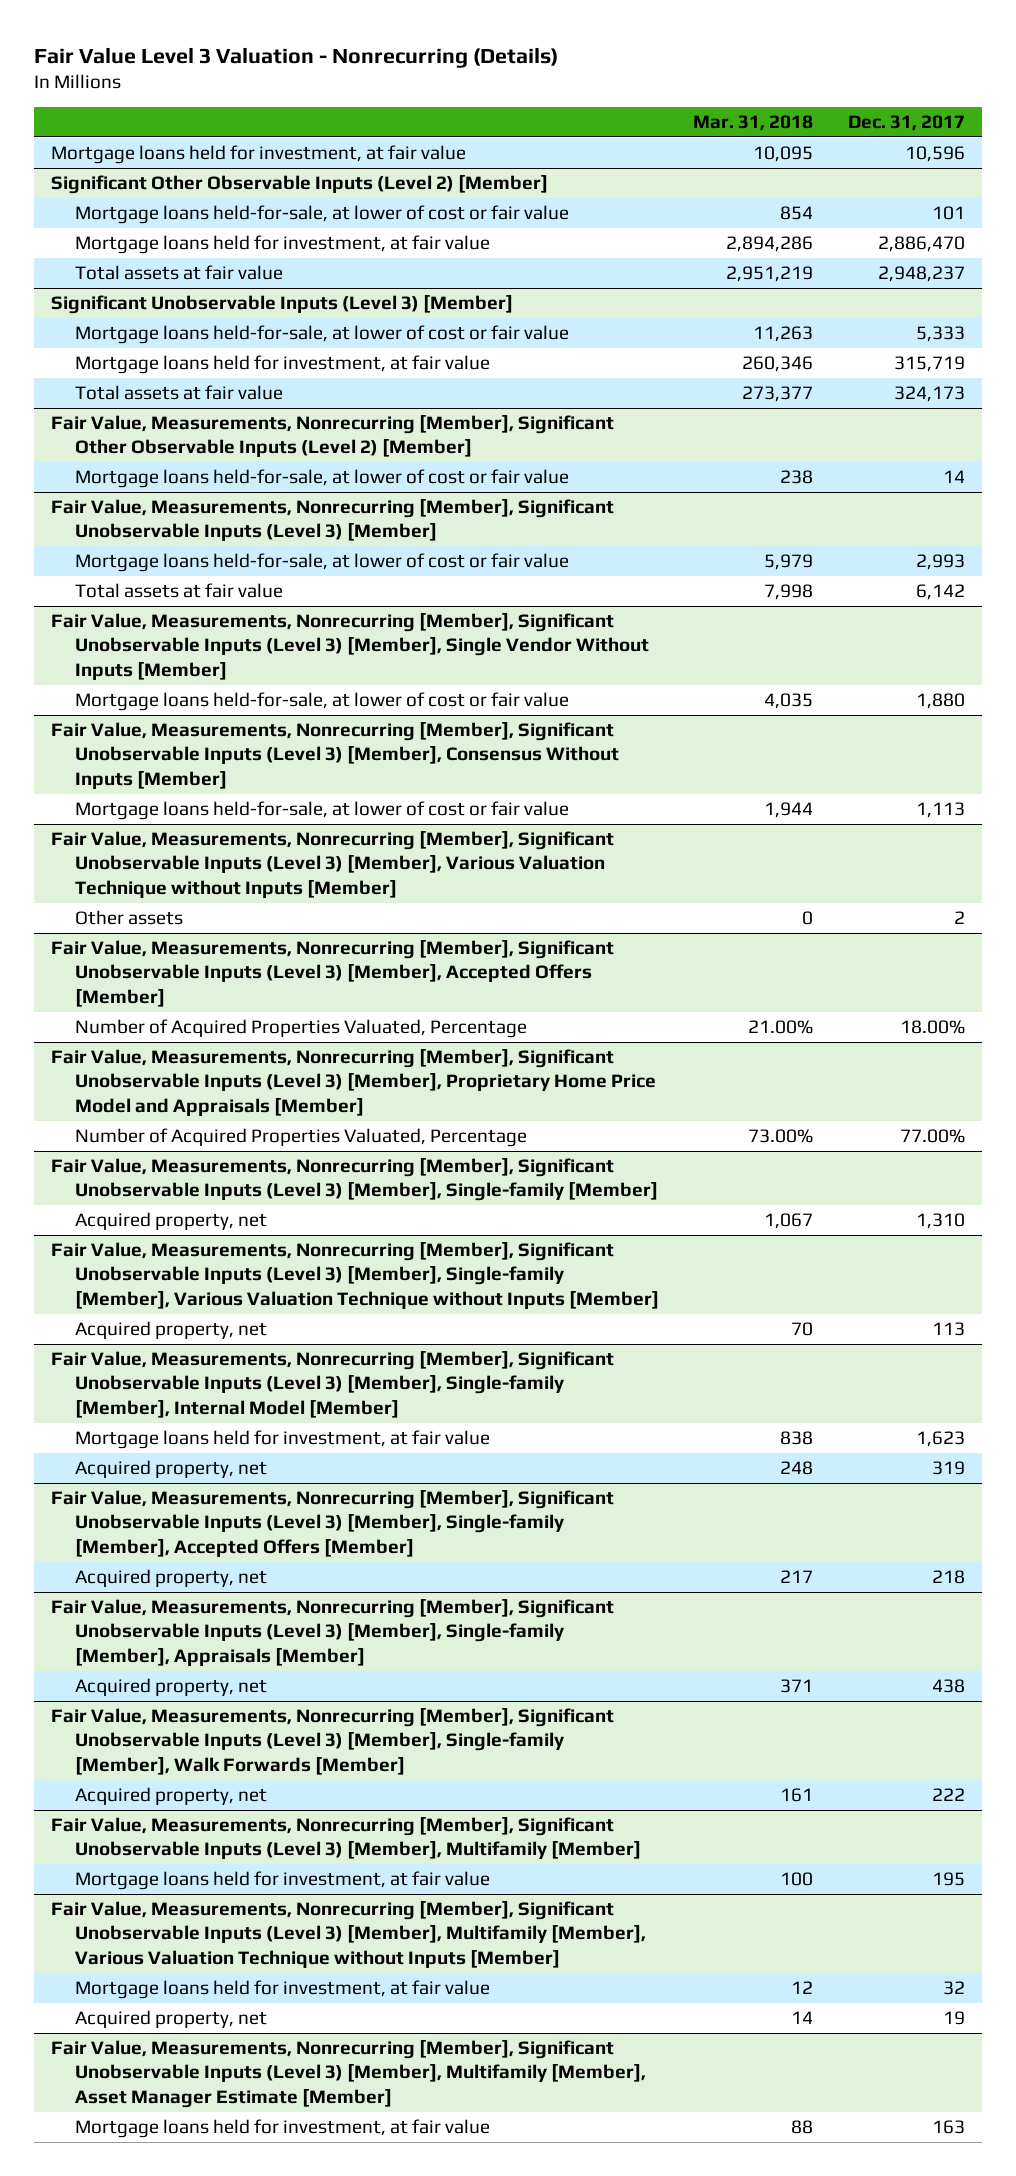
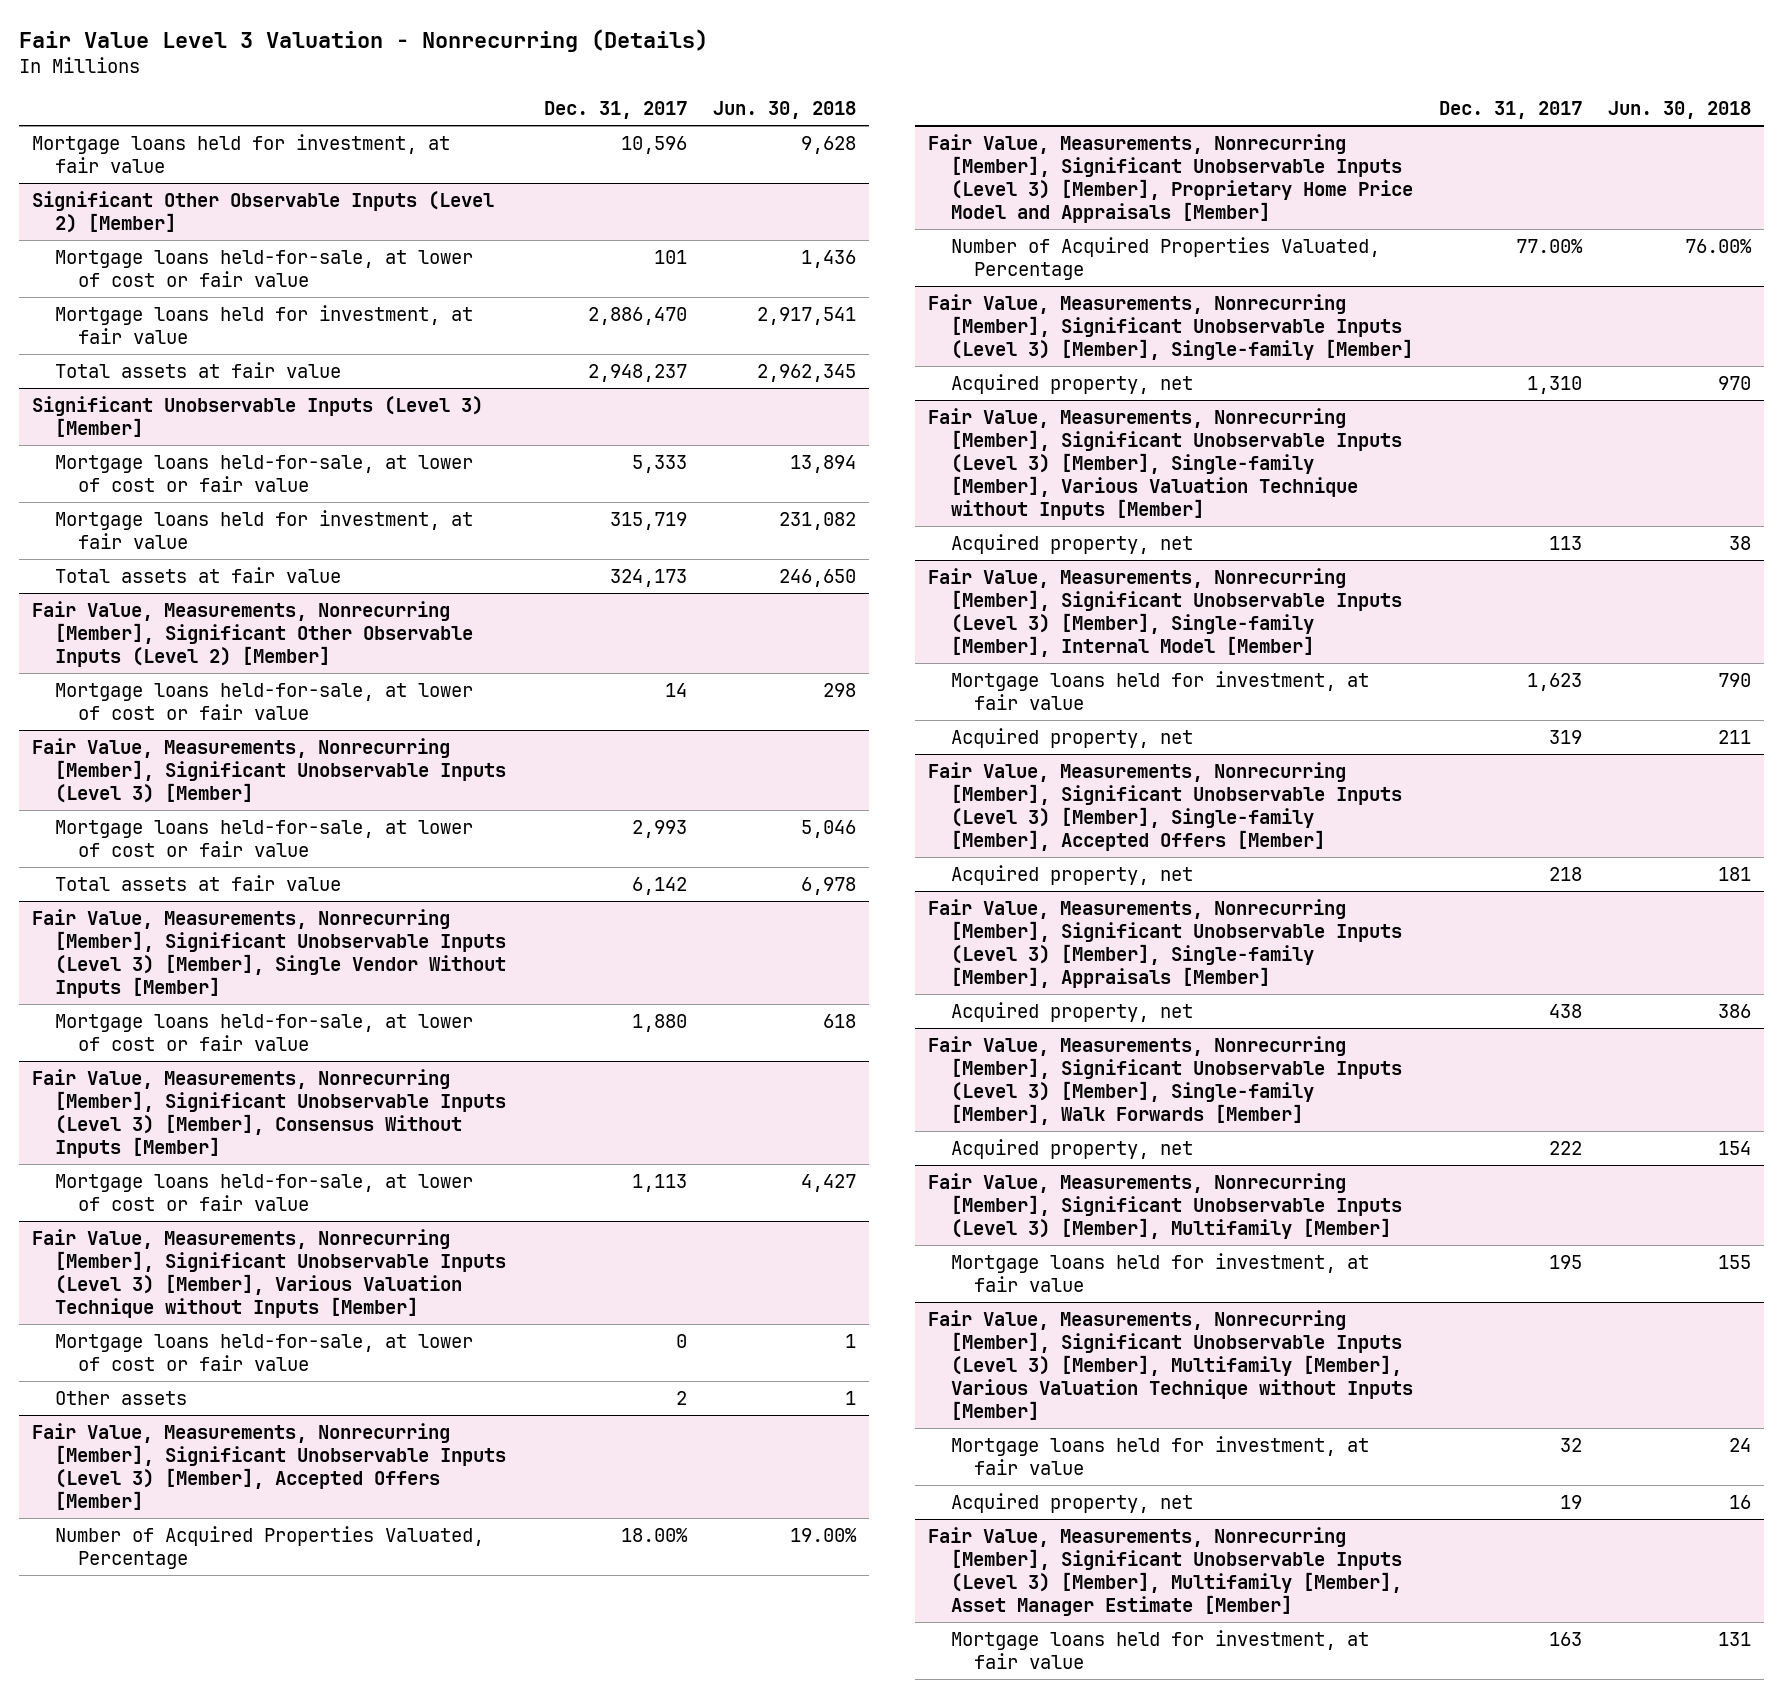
[693,115,814,132] Mar. 31, 2018 -> none
none -> [712,101,856,120] Jun. 30, 2018
none -> [55,1333,474,1371] Mortgage loans held-for-sale, at lower of cost or fair value

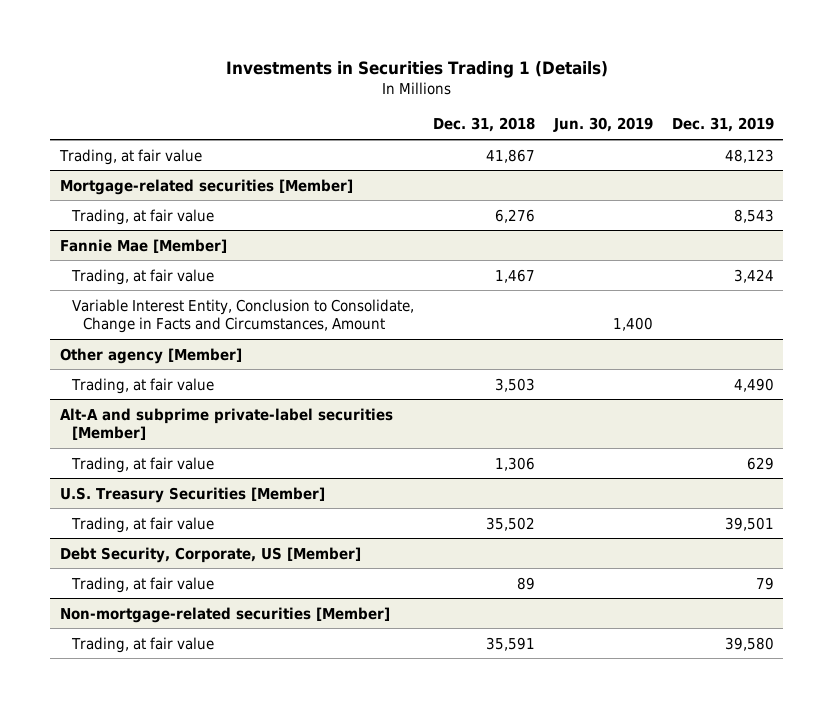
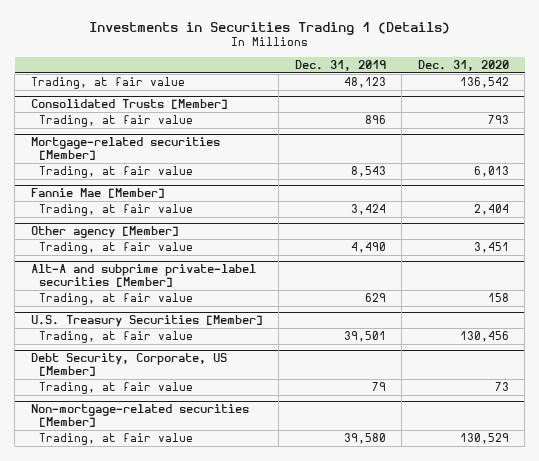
[432,117,535,133] Dec. 31, 2018 -> none
[552,117,653,133] Jun. 30, 2019 -> none
none -> [417,60,509,72] Dec. 31, 2020
none -> [30,99,228,110] Consolidated Trusts [Member]
none -> [39,115,194,128] Trading, at fair value
[71,298,414,334] Variable Interest Entity, Conclusion to Consolidate, Change in Facts and Circumstances, Amount -> none

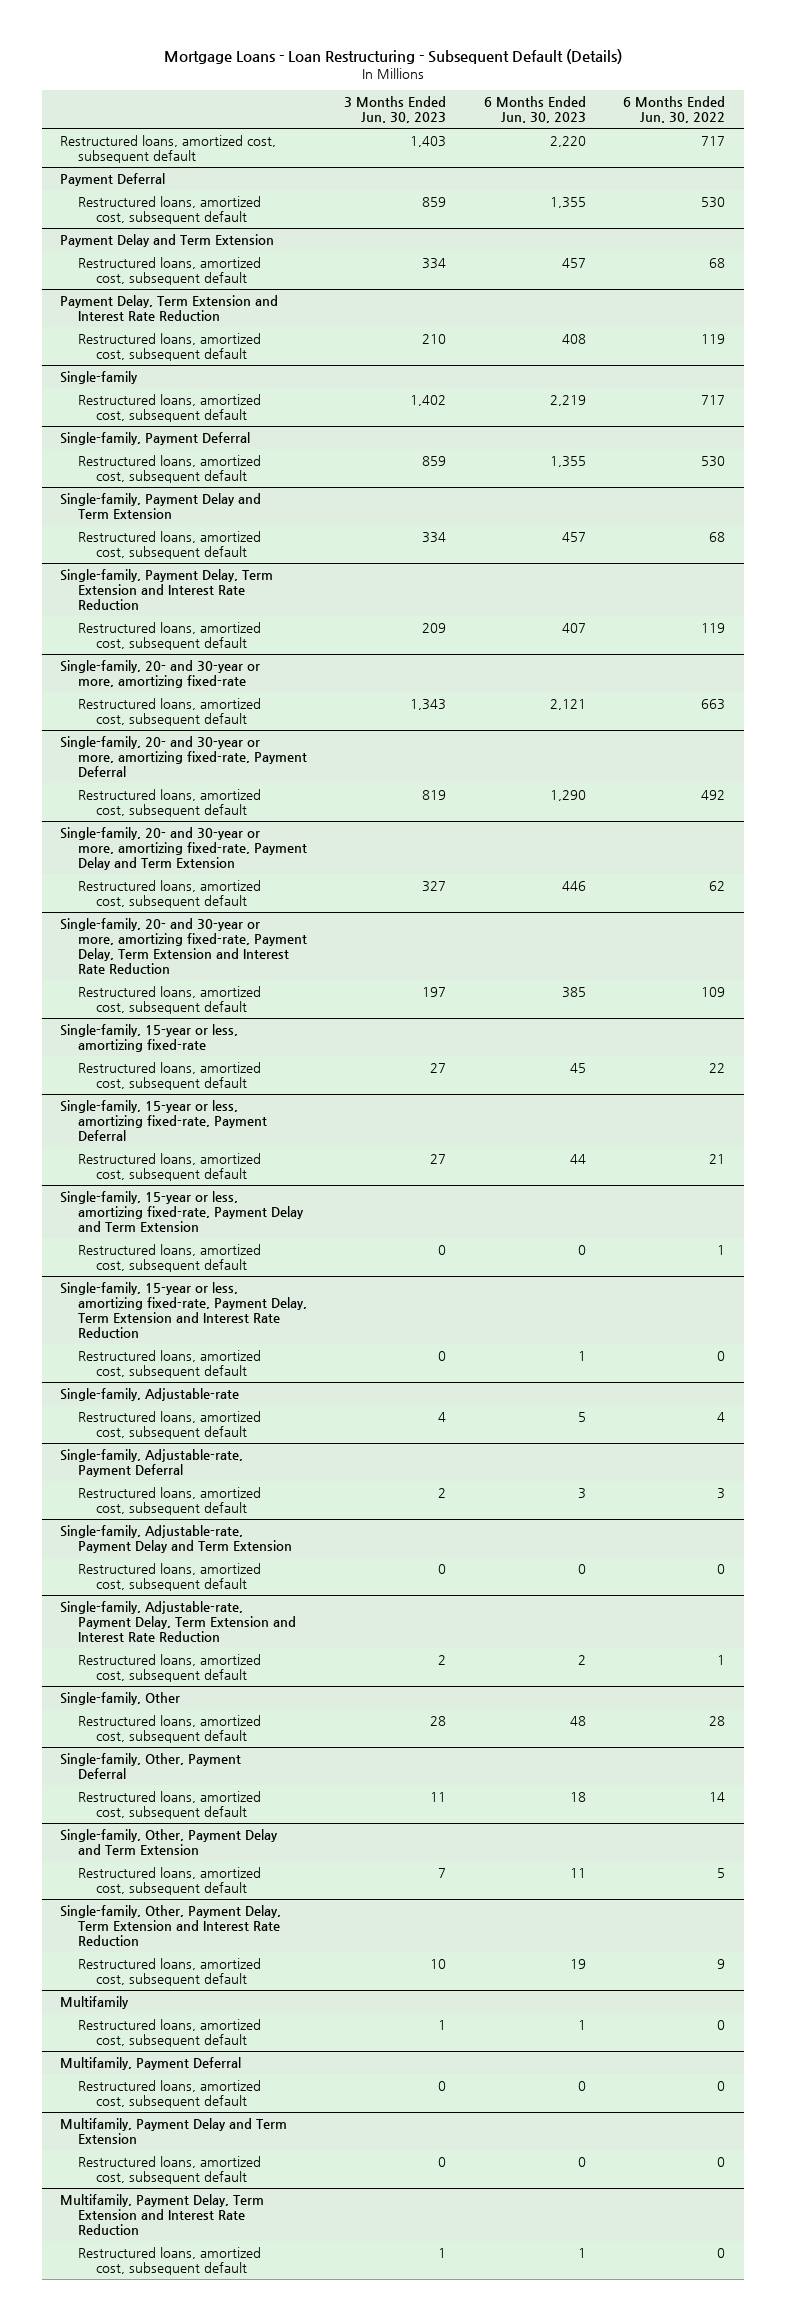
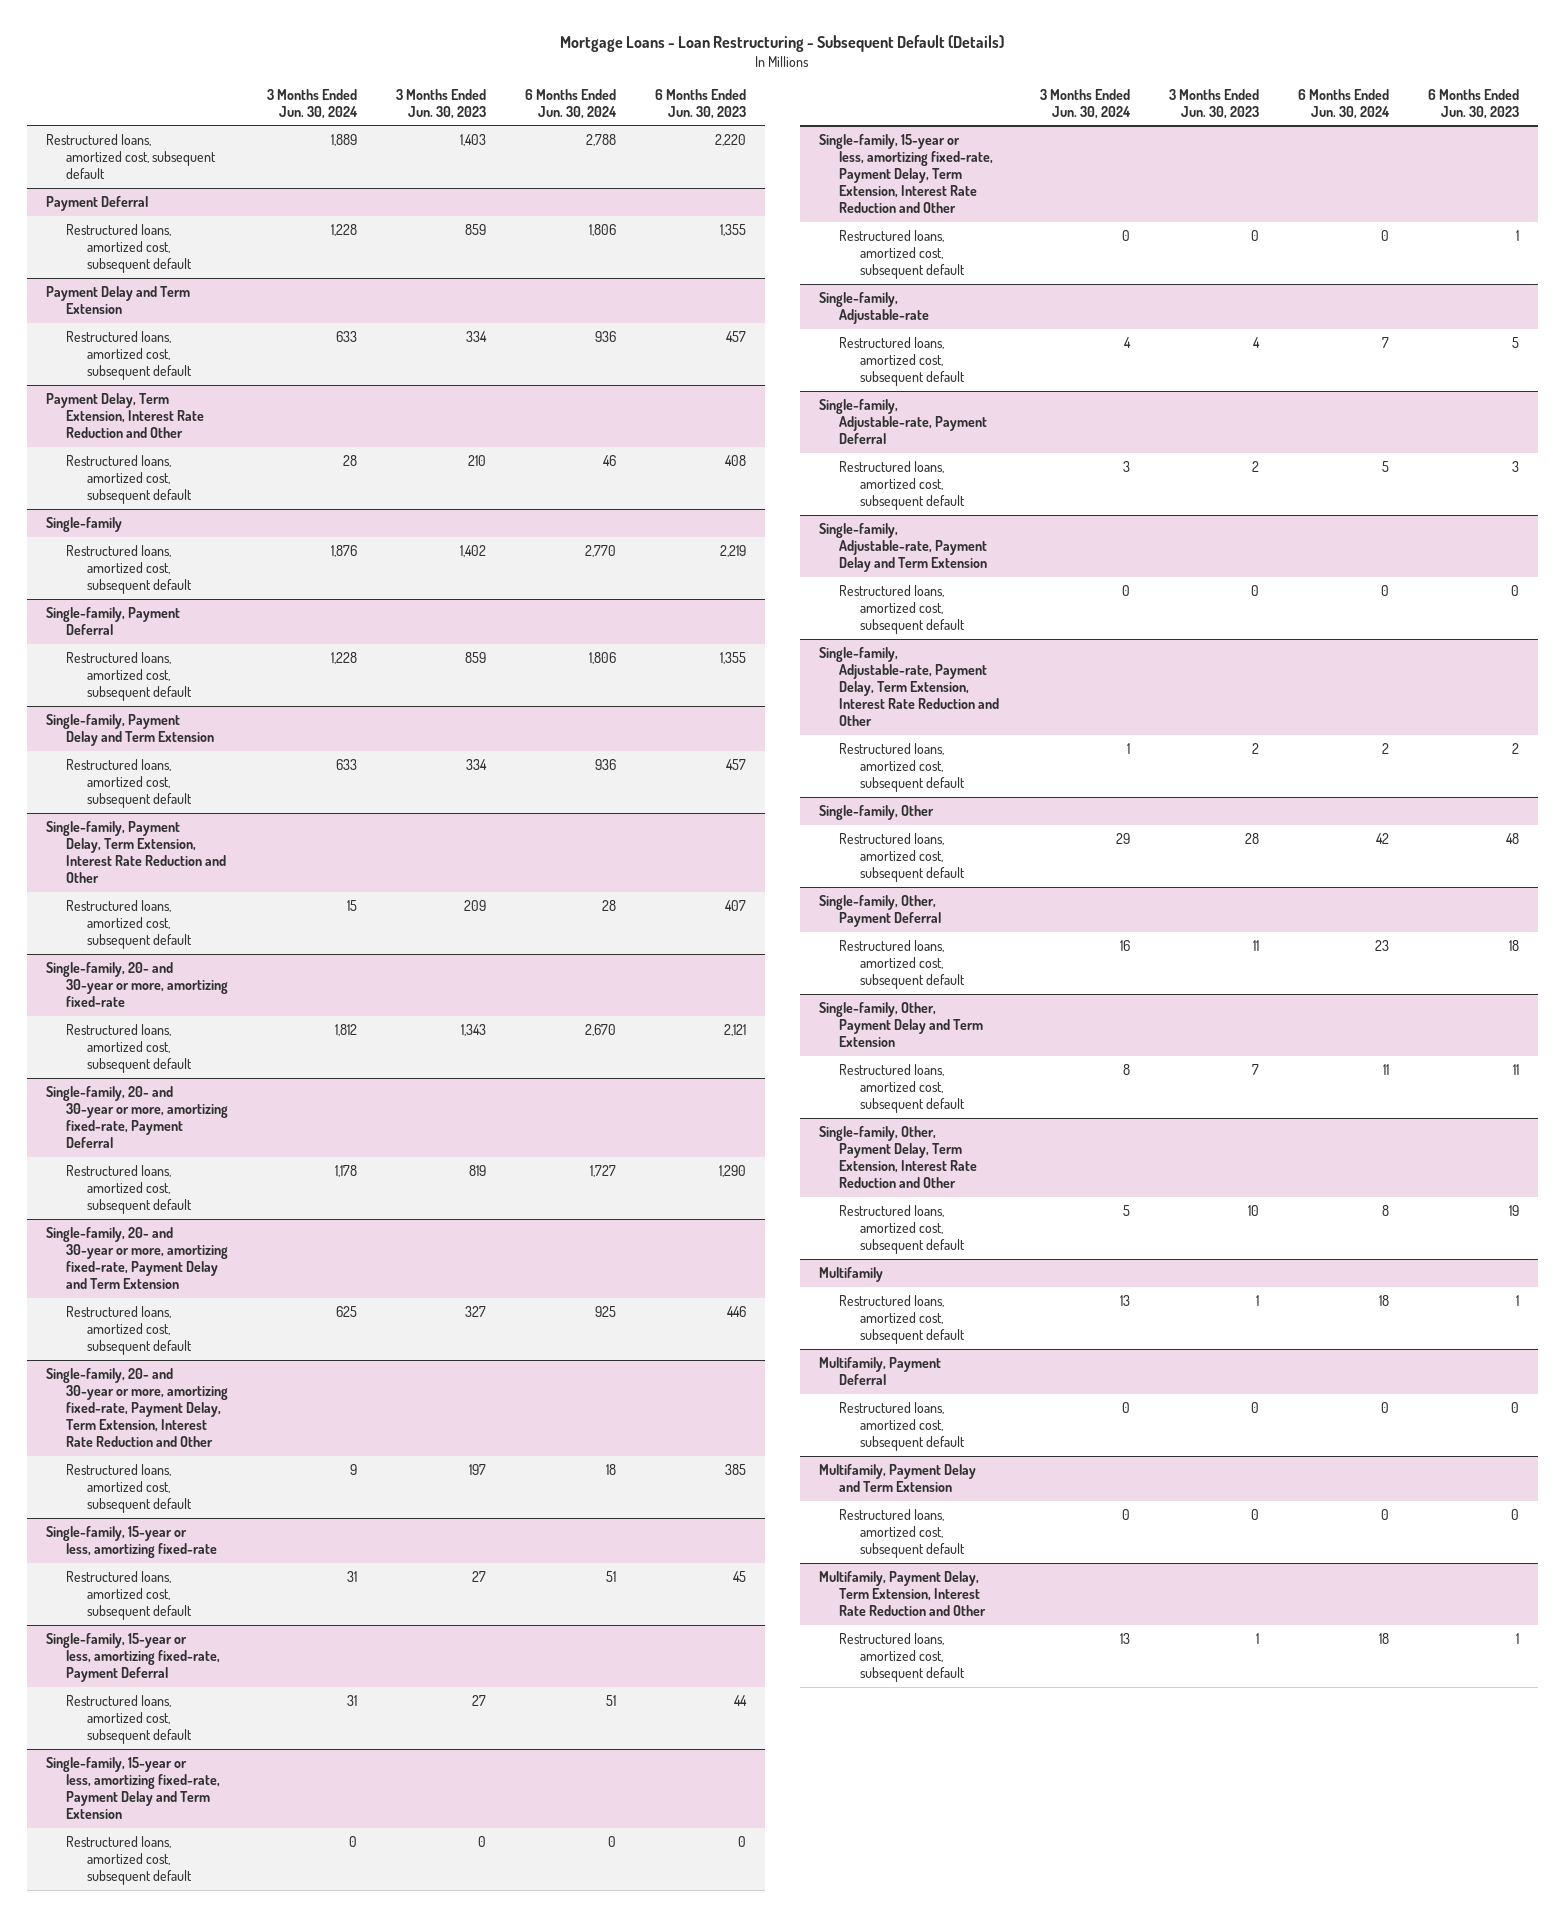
[622,96,725,124] 6 Months Ended Jun. 30, 2022 -> none
none -> [267,88,359,119] 3 Months Ended Jun. 30, 2024
none -> [524,88,617,119] 6 Months Ended Jun. 30, 2024
[60,294,279,321] Payment Delay, Term Extension and Interest Rate Reduction -> [46,392,205,438] Payment Delay, Term Extension, Interest Rate Reduction and Other
[60,568,274,611] Single-family, Payment Delay, Term Extension and Interest Rate Reduction -> [46,820,227,883] Single-family, Payment Delay, Term Extension, Interest Rate Reduction and Other
[60,917,308,975] Single-family, 20- and 30-year or more, amortizing fixed-rate, Payment Delay, Term Extension and Interest Rate Reduction -> [46,1367,229,1448] Single-family, 20- and 30-year or more, amortizing fixed-rate, Payment Delay, Term Extension, Interest Rate Reduction and Other
[60,1281,308,1339] Single-family, 15-year or less, amortizing fixed-rate, Payment Delay, Term Extension and Interest Rate Reduction -> [819,133,994,214] Single-family, 15-year or less, amortizing fixed-rate, Payment Delay, Term Extension, Interest Rate Reduction and Other
[60,1600,297,1643] Single-family, Adjustable-rate, Payment Delay, Term Extension and Interest Rate Reduction -> [819,646,1000,727] Single-family, Adjustable-rate, Payment Delay, Term Extension, Interest Rate Reduction and Other
[60,1904,282,1947] Single-family, Other, Payment Delay, Term Extension and Interest Rate Reduction -> [819,1125,978,1188] Single-family, Other, Payment Delay, Term Extension, Interest Rate Reduction and Other
[60,2193,265,2236] Multifamily, Payment Delay, Term Extension and Interest Rate Reduction -> [819,1570,987,1616] Multifamily, Payment Delay, Term Extension, Interest Rate Reduction and Other

